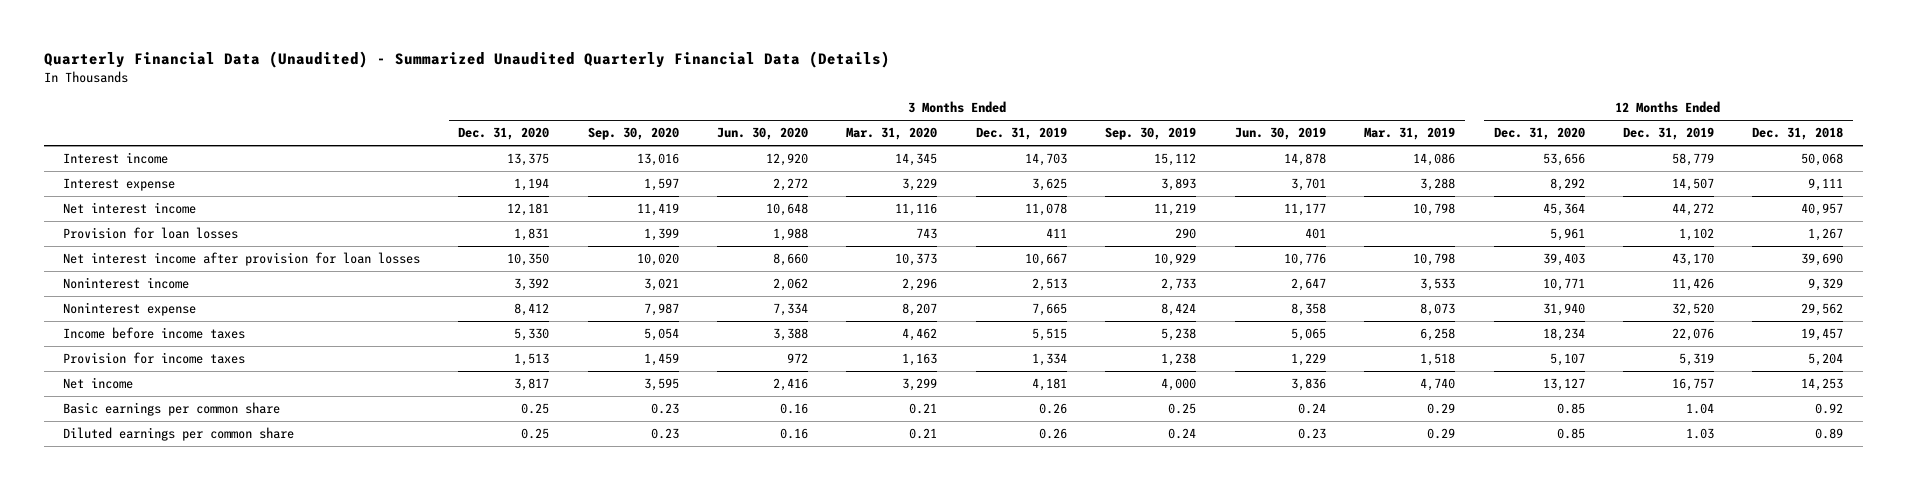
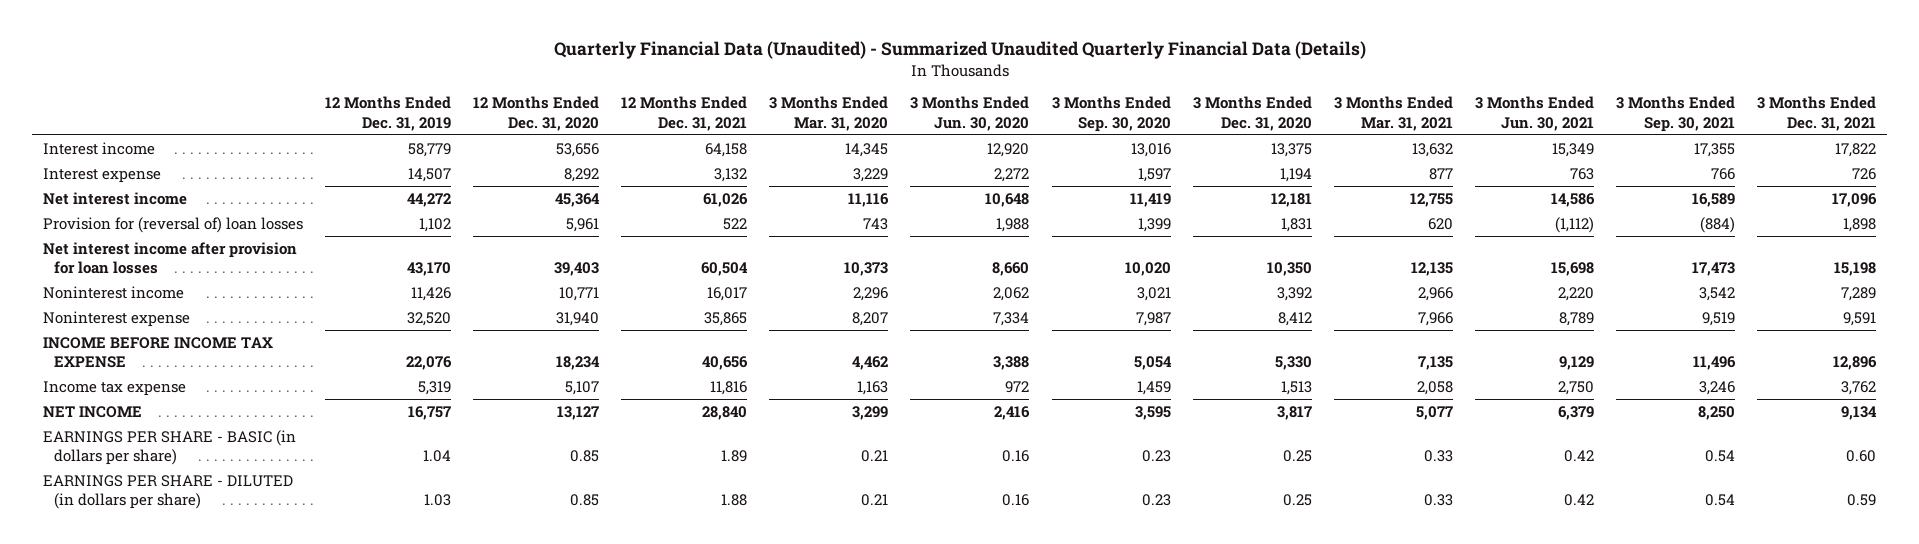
[975,127,1067,141] Dec. 31, 2019 -> none
[1105,127,1197,141] Sep. 30, 2019 -> none
[1234,127,1326,141] Jun. 30, 2019 -> none
[1364,127,1456,141] Mar. 31, 2019 -> none
[1752,127,1844,141] Dec. 31, 2018 -> none
none -> [621,96,748,131] 12 Months Ended Dec. 31, 2021
none -> [1333,96,1453,131] 3 Months Ended Mar. 31, 2021
none -> [1474,96,1594,131] 3 Months Ended Jun. 30, 2021
none -> [1616,96,1736,132] 3 Months Ended Sep. 30, 2021
none -> [1757,96,1877,131] 3 Months Ended Dec. 31, 2021
[62,227,238,240] Provision for loan losses -> [42,216,303,233] Provision for (reversal of) loan losses
[62,327,245,340] Income before income taxes -> [42,336,273,368] INCOME BEFORE INCOME TAX EXPENSE
[62,352,245,365] Provision for income taxes -> [42,380,186,396] Income tax expense
[62,377,133,390] Net income -> [42,405,142,418] NET INCOME
[62,402,280,417] Basic earnings per common share -> [42,429,296,465] EARNINGS PER SHARE - BASIC (in dollars per share)
[62,427,294,442] Diluted earnings per common share -> [42,474,293,509] EARNINGS PER SHARE - DILUTED (in dollars per share)

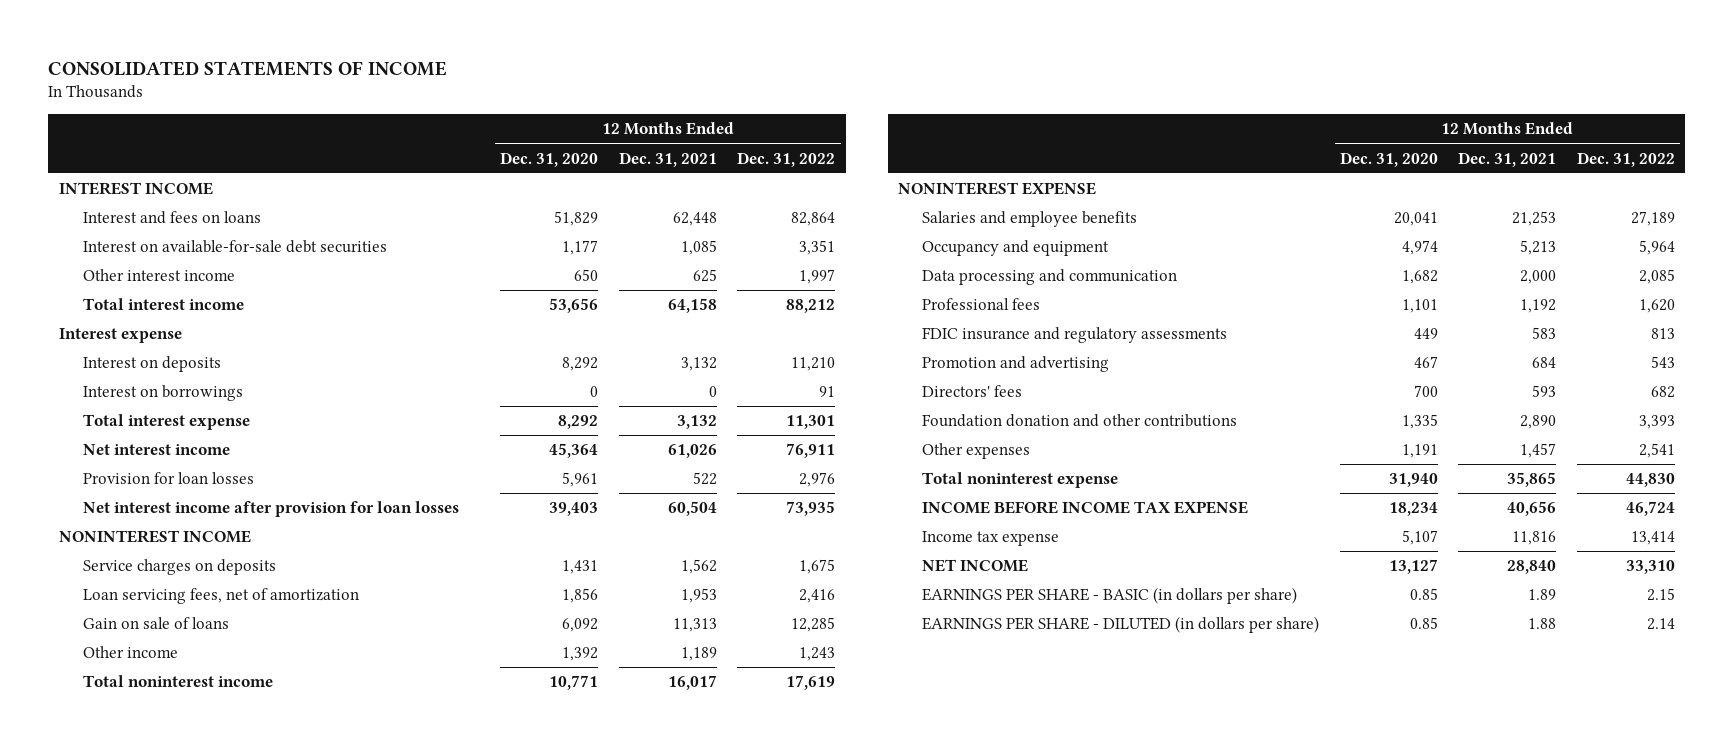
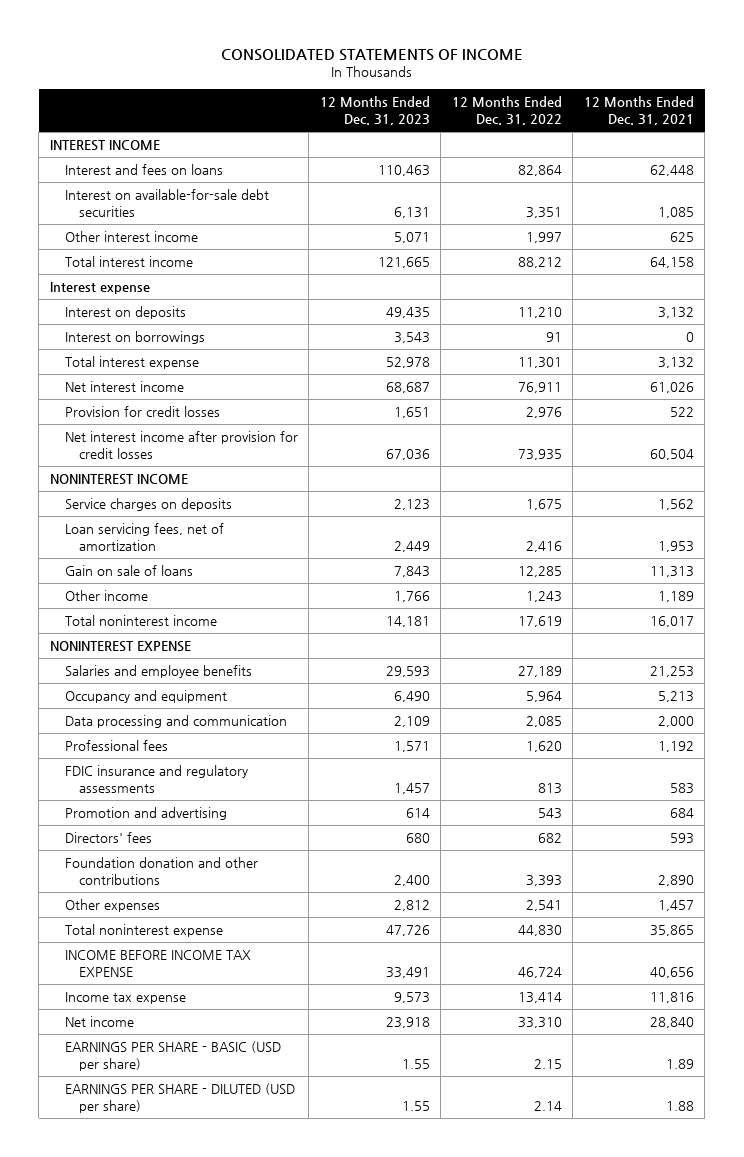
[500,151,599,167] Dec. 31, 2020 -> none
none -> [319,96,430,126] 12 Months Ended Dec. 31, 2023
[82,472,254,485] Provision for loan losses -> [64,406,220,418] Provision for credit losses
[82,501,459,518] Net interest income after provision for loan losses -> [64,431,298,459] Net interest income after provision for credit losses
[922,559,1029,573] NET INCOME -> [64,1016,134,1028] Net income
[922,587,1298,605] EARNINGS PER SHARE - BASIC (in dollars per share) -> [64,1041,281,1071] EARNINGS PER SHARE - BASIC (USD per share)
[922,616,1320,634] EARNINGS PER SHARE - DILUTED (in dollars per share) -> [64,1083,295,1113] EARNINGS PER SHARE - DILUTED (USD per share)

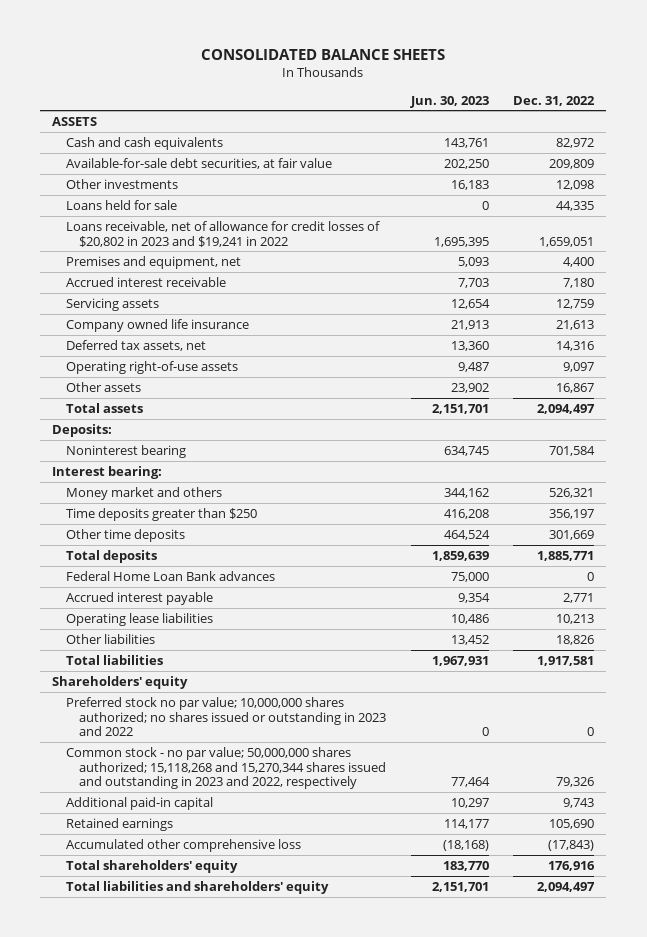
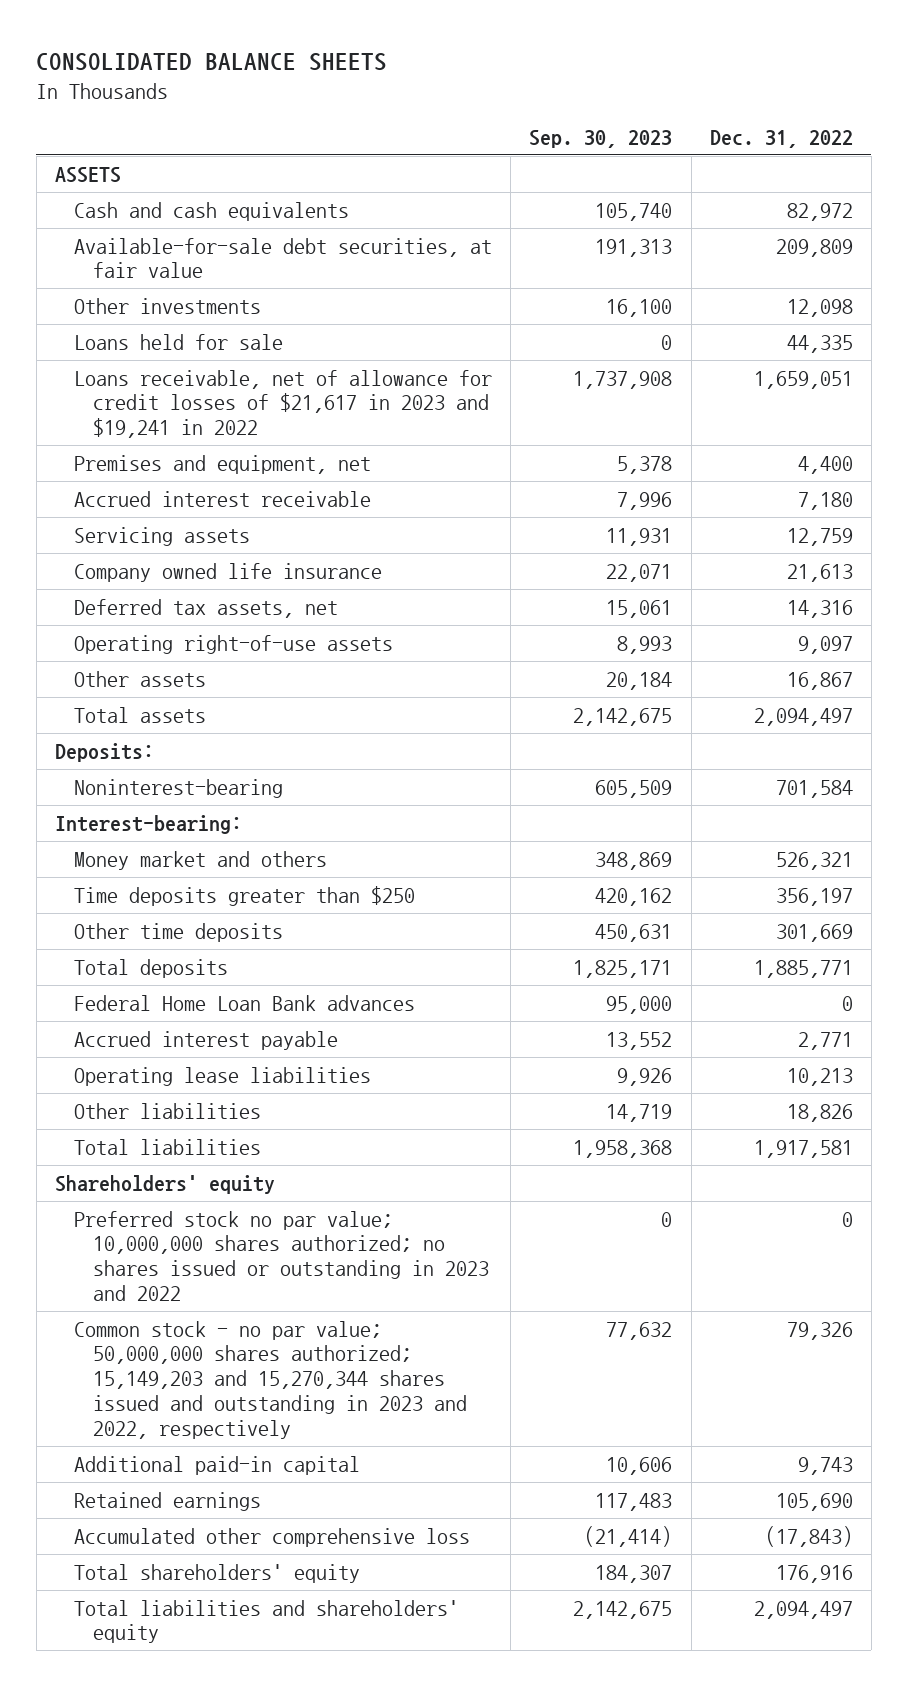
[409,95,489,108] Jun. 30, 2023 -> none
none -> [529,129,673,148] Sep. 30, 2023
[65,220,380,247] Loans receivable, net of allowance for credit losses of $20,802 in 2023 and $19,241 in 2022 -> [74,369,493,439] Loans receivable, net of allowance for credit losses of $21,617 in 2023 and $19,241 in 2022
[65,444,186,458] Noninterest bearing -> [74,778,284,798] Noninterest-bearing
[52,465,163,479] Interest bearing: -> [54,814,242,834] Interest-bearing:
[65,746,387,790] Common stock - no par value; 50,000,000 shares authorized; 15,118,268 and 15,270,344 shares issued and outstanding in 2023 and 2022, respectively -> [74,1320,468,1440] Common stock - no par value; 50,000,000 shares authorized; 15,149,203 and 15,270,344 shares issued and outstanding in 2023 and 2022, respectively

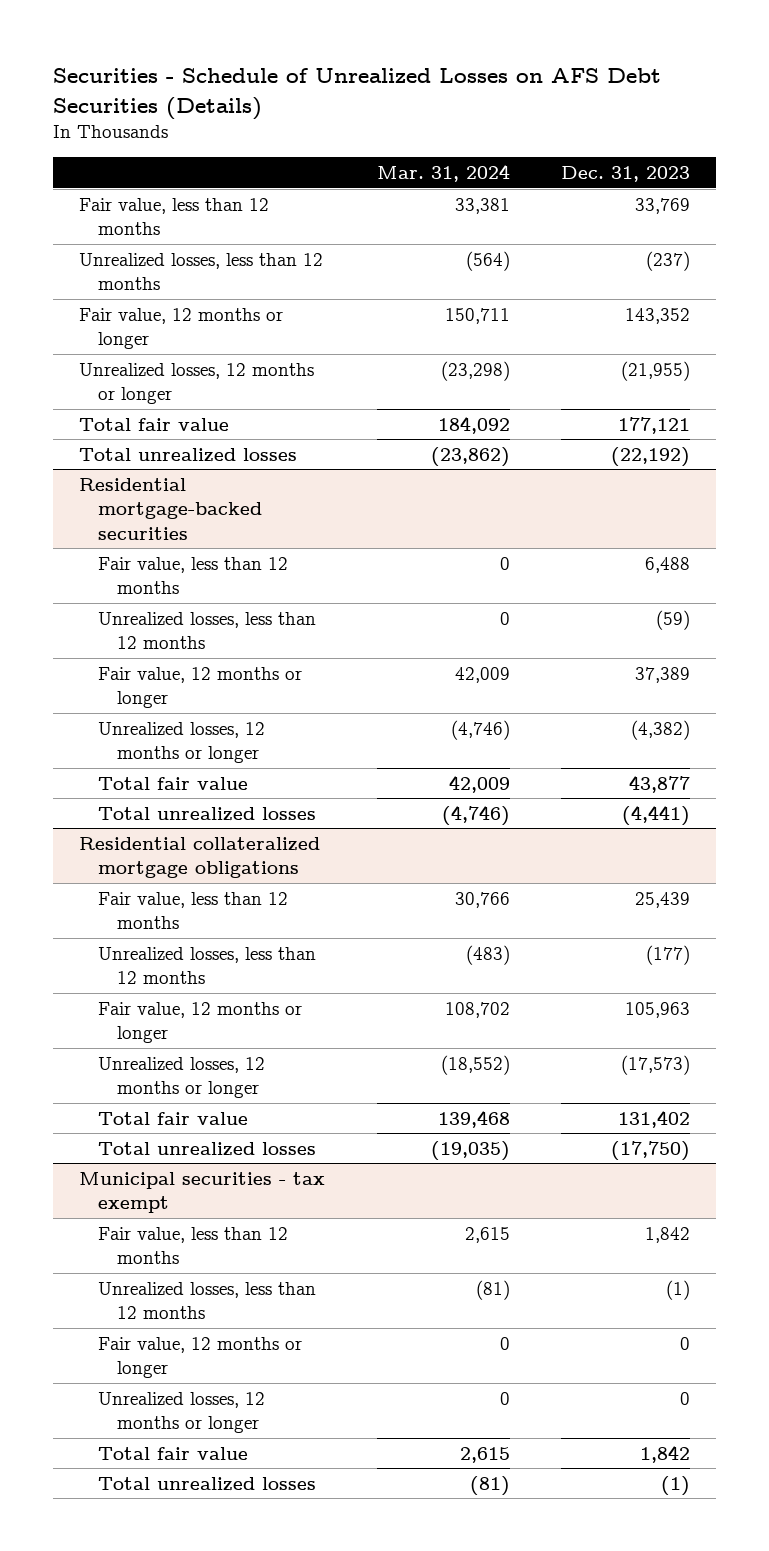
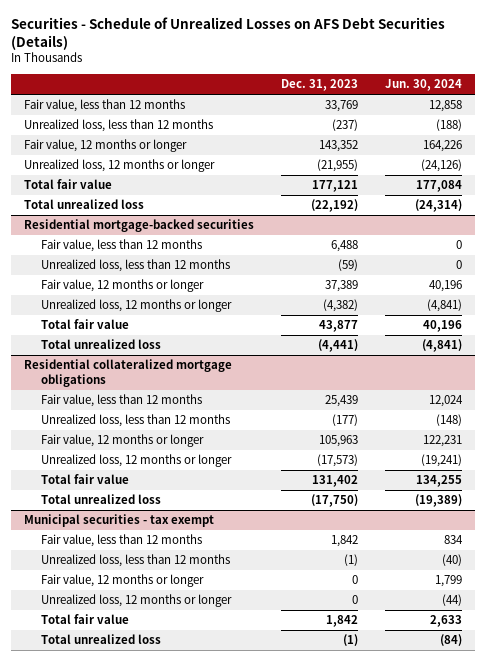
[376,164,510,183] Mar. 31, 2024 -> none
none -> [384,79,462,92] Jun. 30, 2024
[79,252,324,291] Unrealized losses, less than 12 months -> [24,119,214,133] Unrealized loss, less than 12 months
[79,362,315,405] Unrealized losses, 12 months or longer -> [24,159,216,173] Unrealized loss, 12 months or longer
[79,447,298,463] Total unrealized losses -> [24,199,145,210] Total unrealized loss
[97,611,316,650] Unrealized losses, less than 12 months -> [40,259,230,273] Unrealized loss, less than 12 months
[97,721,265,764] Unrealized losses, 12 months or longer -> [40,299,232,313] Unrealized loss, 12 months or longer
[97,806,316,822] Total unrealized losses -> [40,339,161,350] Total unrealized loss
[97,946,316,985] Unrealized losses, less than 12 months -> [40,414,230,428] Unrealized loss, less than 12 months
[97,1056,265,1099] Unrealized losses, 12 months or longer -> [40,454,232,468] Unrealized loss, 12 months or longer
[97,1141,316,1157] Total unrealized losses -> [40,494,161,505] Total unrealized loss
[97,1281,316,1320] Unrealized losses, less than 12 months -> [40,554,230,568] Unrealized loss, less than 12 months
[97,1391,265,1434] Unrealized losses, 12 months or longer -> [40,594,232,608] Unrealized loss, 12 months or longer
[97,1476,316,1492] Total unrealized losses -> [40,634,161,645] Total unrealized loss

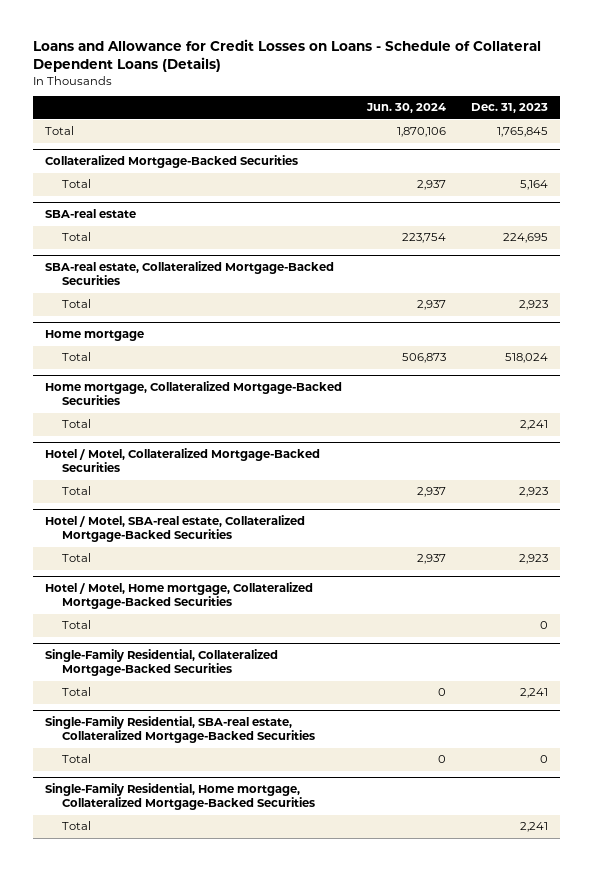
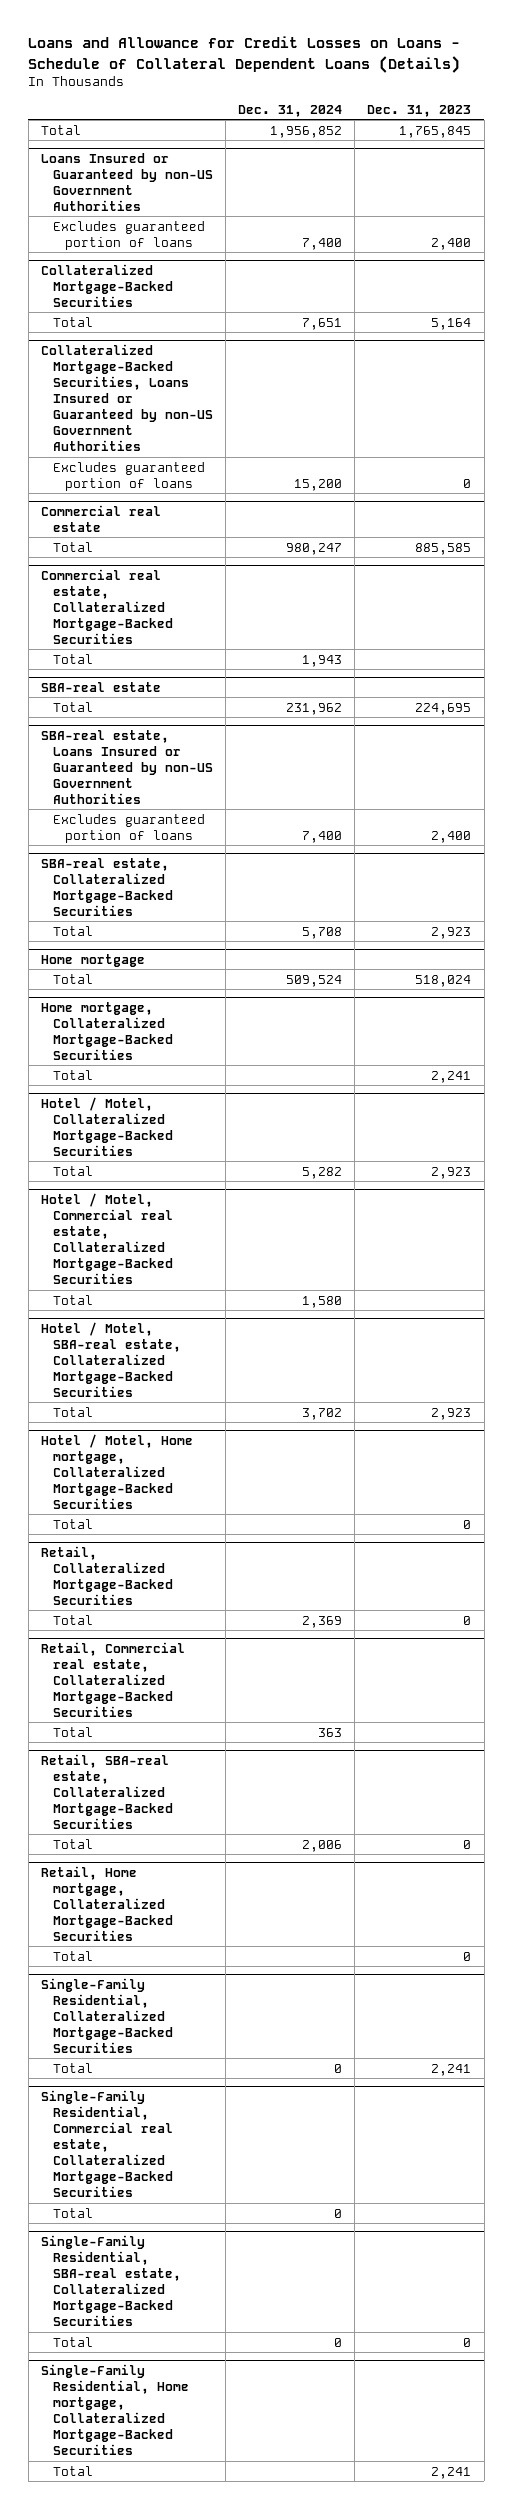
[366,103,447,114] Jun. 30, 2024 -> none
none -> [238,104,343,117] Dec. 31, 2024
none -> [41,152,213,211] Loans Insured or Guaranteed by non-US Government Authorities
none -> [52,220,205,250] Excludes guaranteed portion of loans
none -> [41,343,213,452] Collateralized Mortgage-Backed Securities, Loans Insured or Guaranteed by non-US Government Authorities
none -> [52,461,205,491] Excludes guaranteed portion of loans
none -> [41,504,162,532] Commercial real estate
none -> [52,541,93,552] Total
none -> [41,568,173,644] Commercial real estate, Collateralized Mortgage-Backed Securities
none -> [52,653,93,664] Total
none -> [41,729,213,804] SBA-real estate, Loans Insured or Guaranteed by non-US Government Authorities
none -> [52,813,205,843] Excludes guaranteed portion of loans
none -> [41,1192,173,1284] Hotel / Motel, Commercial real estate, Collateralized Mortgage-Backed Securities
none -> [52,1294,93,1305] Total
none -> [41,1545,173,1605] Retail, Collateralized Mortgage-Backed Securities
none -> [52,1614,93,1625] Total
none -> [41,1641,186,1717] Retail, Commercial real estate, Collateralized Mortgage-Backed Securities
none -> [52,1726,93,1737] Total
none -> [41,1753,173,1829] Retail, SBA-real estate, Collateralized Mortgage-Backed Securities
none -> [52,1838,93,1849] Total
none -> [41,1865,173,1941] Retail, Home mortgage, Collateralized Mortgage-Backed Securities
none -> [52,1950,93,1961] Total
none -> [41,2089,173,2198] Single-Family Residential, Commercial real estate, Collateralized Mortgage-Backed Securities
none -> [52,2207,93,2218] Total

